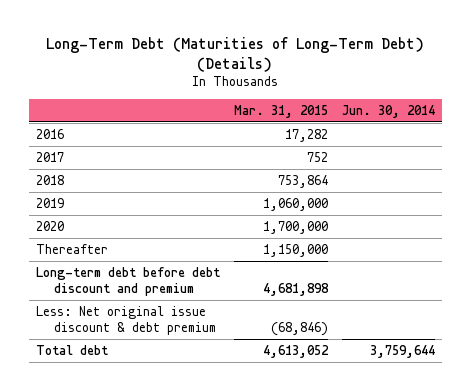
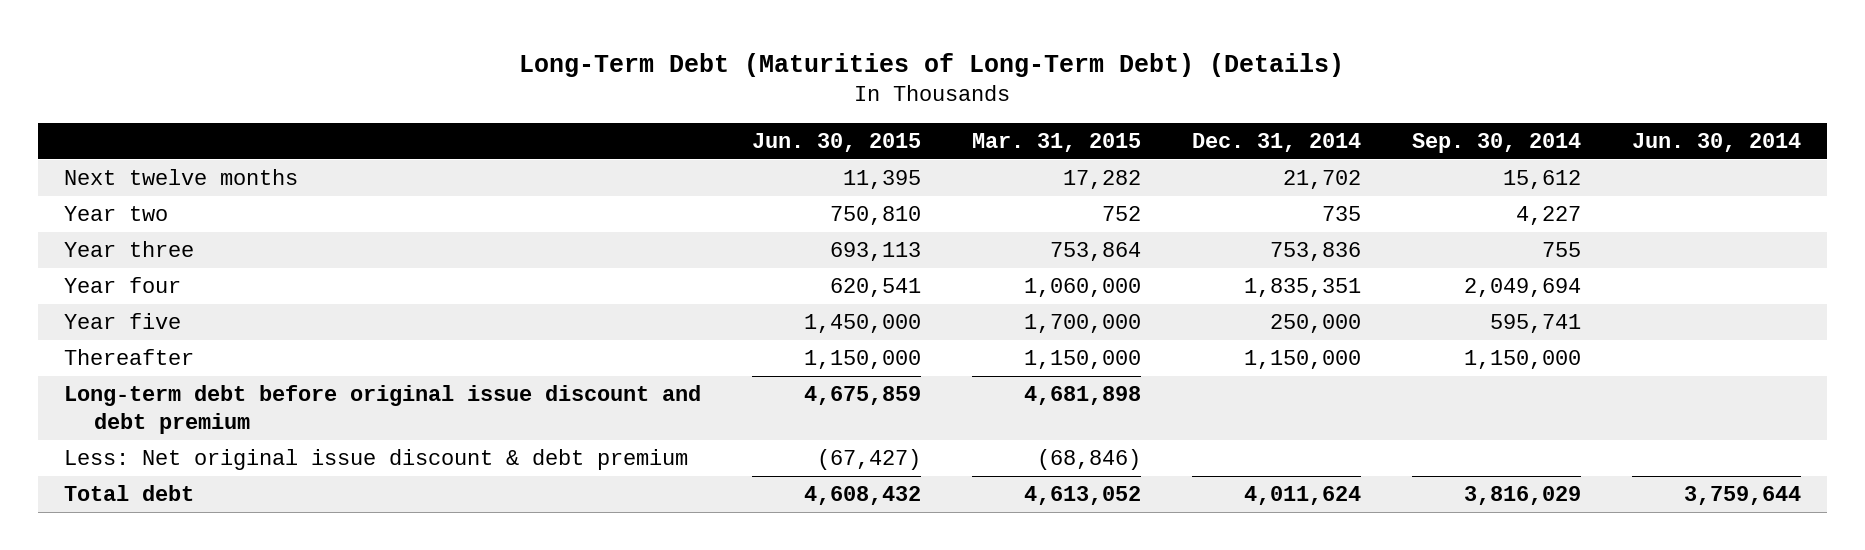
none -> [751,133,921,153] Jun. 30, 2015
none -> [1191,133,1361,153] Dec. 31, 2014
none -> [1412,133,1582,154] Sep. 30, 2014
[35,128,64,139] 2016 -> [63,169,298,186] Next twelve months
[35,151,64,162] 2017 -> [63,206,168,222] Year two
[35,174,64,185] 2018 -> [63,241,194,258] Year three
[35,197,64,208] 2019 -> [63,277,181,294] Year four
[35,220,64,231] 2020 -> [63,313,181,330] Year five
[35,266,220,297] Long-term debt before debt discount and premium -> [63,385,701,435] Long-term debt before original issue discount and debt premium

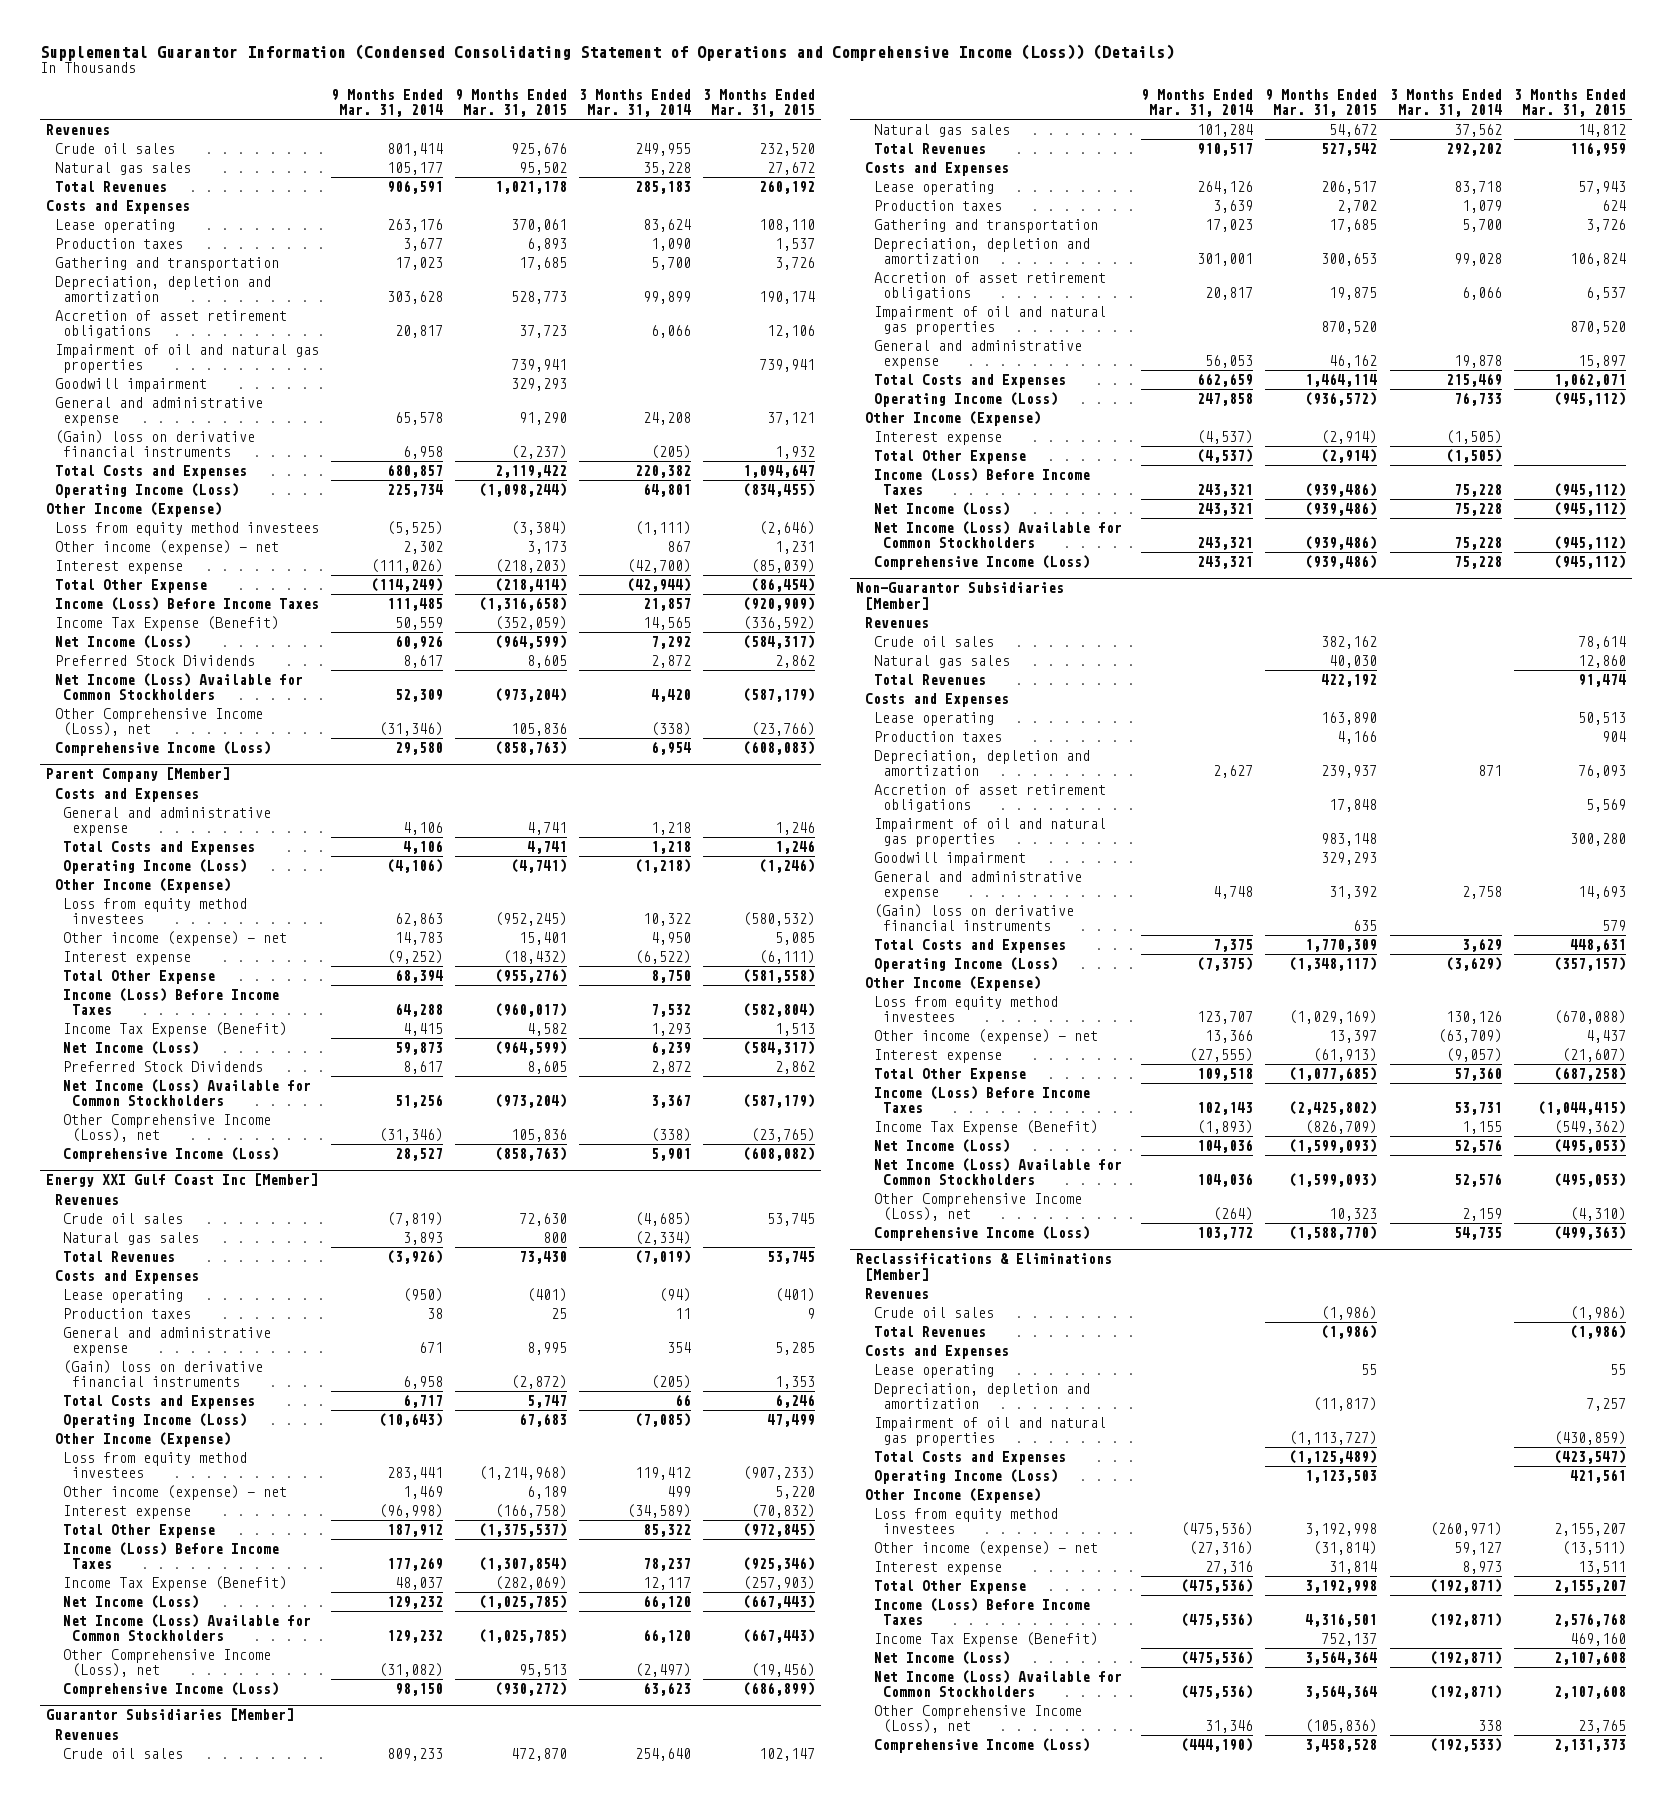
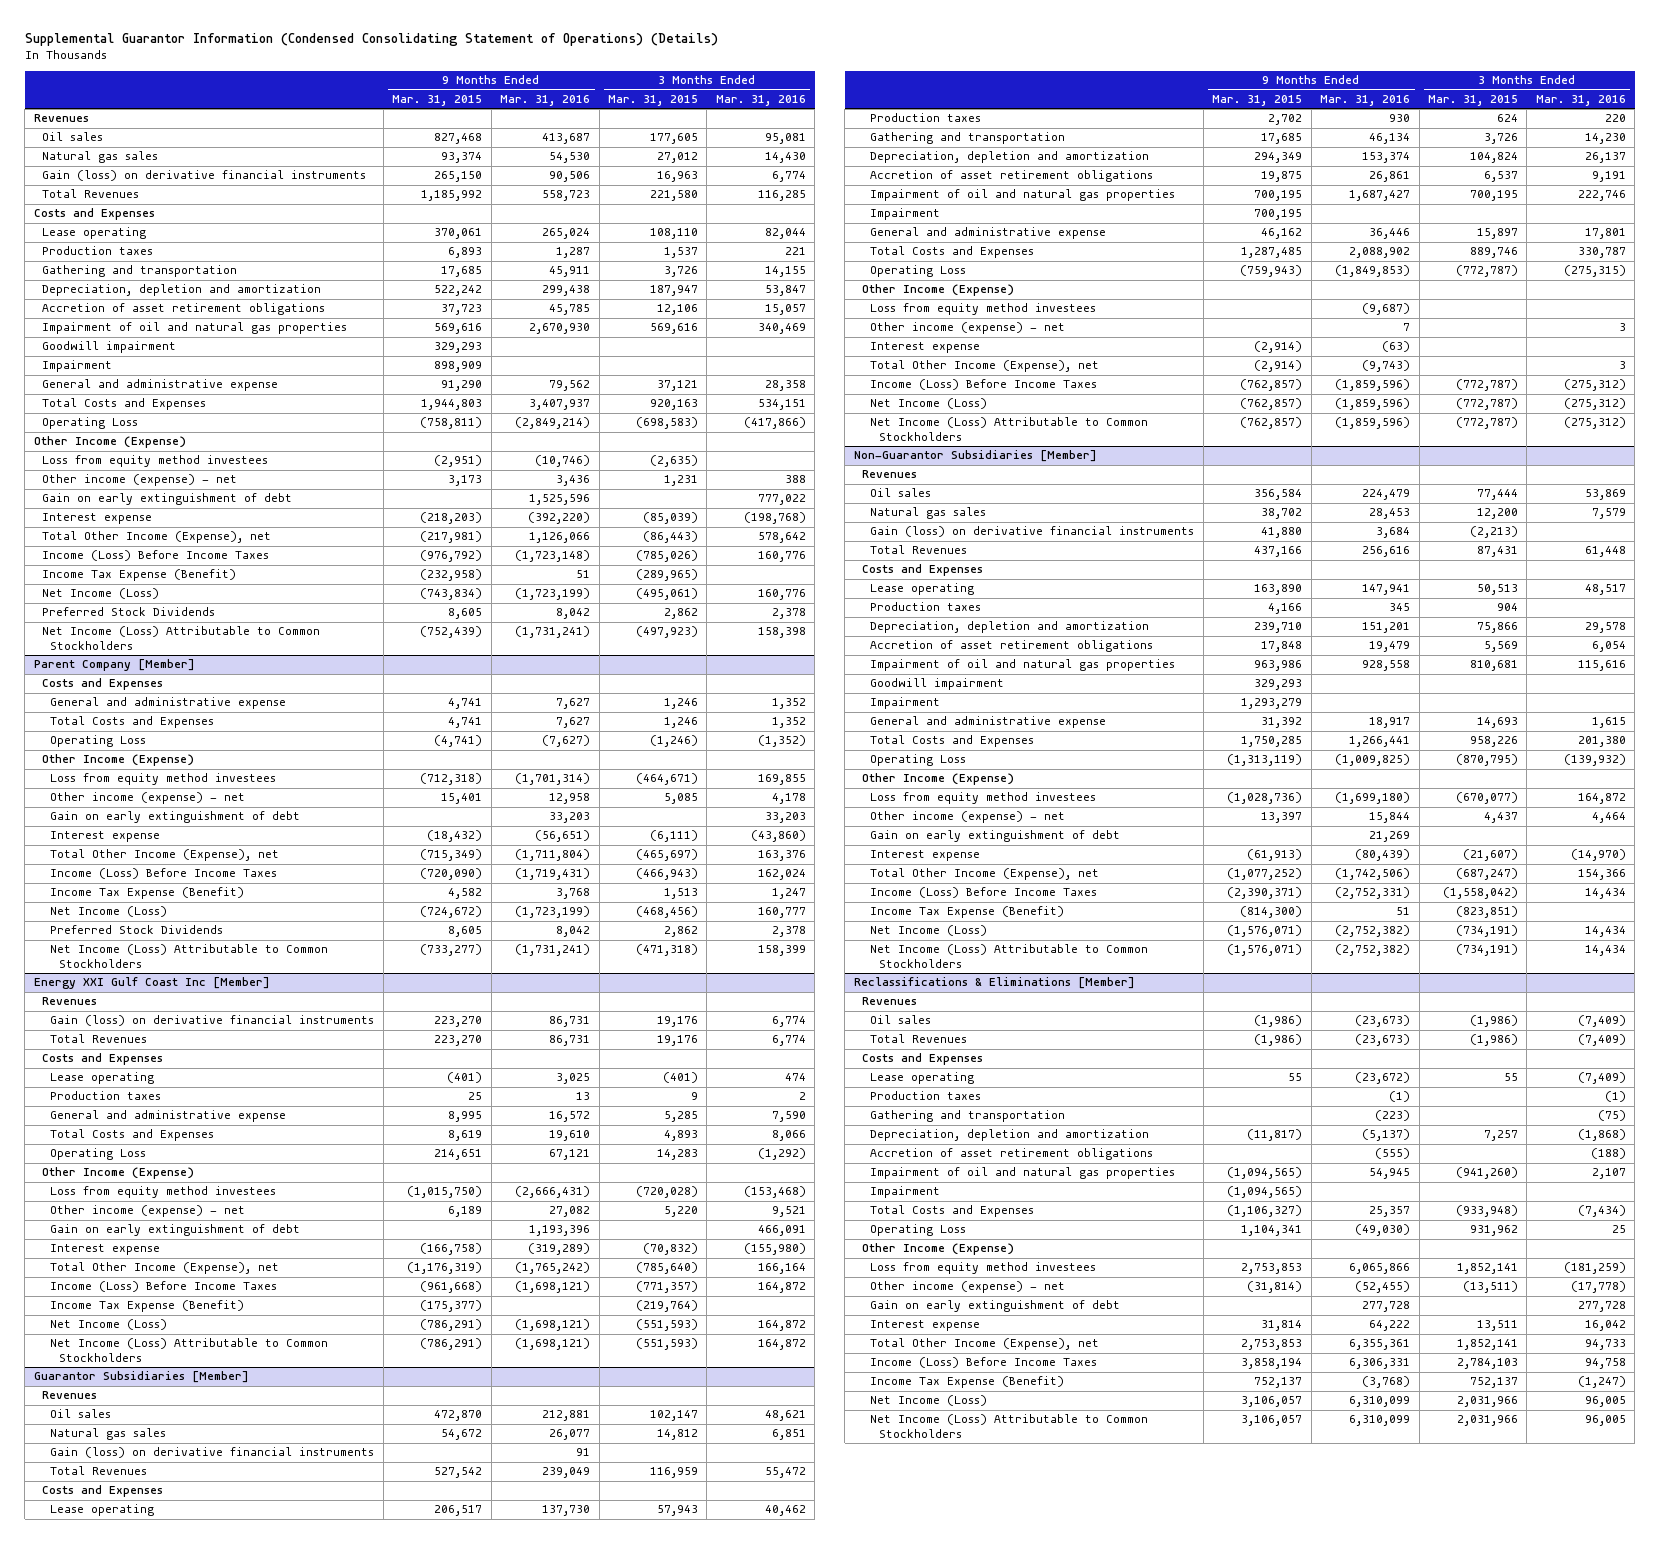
[39,43,1174,61] Supplemental Guarantor Information (Condensed Consolidating Statement of Operations and Comprehensive Income (Loss)) (Details) -> [24,33,718,47] Supplemental Guarantor Information (Condensed Consolidating Statement of Operations) (Details)
[330,89,443,118] 9 Months Ended Mar. 31, 2014 -> none
[579,89,692,118] 3 Months Ended Mar. 31, 2014 -> none
none -> [500,95,591,107] Mar. 31, 2016
none -> [715,95,806,107] Mar. 31, 2016
[54,142,175,154] Crude oil sales -> [41,132,103,142] Oil sales
[510,142,567,156] 925,676 -> [434,133,483,145] 827,468
[759,142,816,156] 232,520 -> [650,133,699,145] 177,605
[518,161,567,175] 95,502 -> [441,152,483,164] 93,374
[767,161,816,175] 27,672 -> [657,152,699,164] 27,012
none -> [41,170,366,182] Gain (loss) on derivative financial instruments
[494,180,567,194] 1,021,178 -> [421,190,483,202] 1,185,992
[759,179,816,194] 260,192 -> [650,190,699,202] 221,580
[510,291,567,305] 528,773 -> [434,285,483,297] 522,242
[759,291,816,305] 190,174 -> [650,285,699,297] 187,947
[510,359,567,373] 739,941 -> [434,323,483,335] 569,616
[759,359,816,373] 739,941 -> [650,323,699,335] 569,616
none -> [41,360,112,373] Impairment
[54,429,255,458] (Gain) loss on derivative financial instruments -> none
[494,464,567,478] 2,119,422 -> [421,399,483,411] 1,944,803
[743,463,816,478] 1,094,647 -> [650,399,699,411] 920,163
[54,482,239,498] Operating Income (Loss) -> [41,417,138,430] Operating Loss
[478,482,567,497] (1,098,244) -> [420,417,483,430] (758,811)
[743,482,816,497] (834,455) -> [636,417,699,430] (698,583)
[510,520,567,535] (3,384) -> [434,455,483,468] (2,951)
[759,520,816,535] (2,646) -> [650,455,699,468] (2,635)
none -> [41,493,292,506] Gain on early extinguishment of debt
[54,578,207,593] Total Other Expense -> [41,531,271,544] Total Other Income (Expense), net
[494,577,567,592] (218,414) -> [420,531,483,544] (217,981)
[751,577,816,592] (86,454) -> [643,531,699,544] (86,443)
[478,596,567,611] (1,316,658) -> [420,550,483,563] (976,792)
[743,596,816,611] (920,909) -> [636,550,699,563] (785,026)
[494,615,567,630] (352,059) -> [420,569,483,582] (232,958)
[743,615,816,630] (336,592) -> [636,569,699,582] (289,965)
[494,634,567,649] (964,599) -> [420,588,483,601] (743,834)
[743,634,816,649] (584,317) -> [636,588,699,601] (495,061)
[54,707,263,737] Other Comprehensive Income (Loss), net -> none
[54,740,271,756] Comprehensive Income (Loss) -> none
[54,672,303,701] Net Income (Loss) Available for Common Stockholders -> [41,626,320,650] Net Income (Loss) Attributable to Common Stockholders
[494,688,567,703] (973,204) -> [420,626,483,639] (752,439)
[743,688,816,703] (587,179) -> [636,626,699,639] (497,923)
[63,858,248,874] Operating Income (Loss) -> [50,735,147,748] Operating Loss
[494,912,567,927] (952,245) -> [420,773,483,786] (712,318)
[743,912,816,927] (580,532) -> [636,773,699,786] (464,671)
none -> [50,811,301,824] Gain on early extinguishment of debt
[63,969,216,984] Total Other Expense -> [50,849,280,862] Total Other Income (Expense), net
[494,968,567,983] (955,276) -> [420,849,483,862] (715,349)
[743,968,816,983] (581,558) -> [636,849,699,862] (465,697)
[494,1003,567,1018] (960,017) -> [420,868,483,881] (720,090)
[743,1003,816,1018] (582,804) -> [636,868,699,881] (466,943)
[494,1040,567,1055] (964,599) -> [420,906,483,919] (724,672)
[743,1040,816,1055] (584,317) -> [636,906,699,919] (468,456)
[63,1113,272,1143] Other Comprehensive Income (Loss), net -> none
[63,1146,280,1162] Comprehensive Income (Loss) -> none
[63,1078,312,1107] Net Income (Loss) Available for Common Stockholders -> [50,944,329,968] Net Income (Loss) Attributable to Common Stockholders
[494,1094,567,1109] (973,204) -> [420,944,483,957] (733,277)
[743,1094,816,1109] (587,179) -> [636,944,699,957] (471,318)
[63,1212,184,1224] Crude oil sales -> none
[63,1231,200,1245] Natural gas sales -> none
none -> [50,1015,375,1027] Gain (loss) on derivative financial instruments
[518,1250,567,1264] 73,430 -> [434,1035,483,1047] 223,270
[767,1250,816,1264] 53,745 -> [657,1035,699,1047] 19,176
[63,1359,264,1388] (Gain) loss on derivative financial instruments -> none
[526,1394,567,1408] 5,747 -> [448,1130,483,1142] 8,619
[775,1393,816,1408] 6,246 -> [664,1130,699,1142] 4,893
[63,1412,248,1428] Operating Income (Loss) -> [50,1148,147,1161] Operating Loss
[518,1412,567,1427] 67,683 -> [434,1149,483,1161] 214,651
[767,1413,816,1427] 47,499 -> [657,1149,699,1161] 14,283
[478,1466,567,1481] (1,214,968) -> [407,1186,483,1199] (1,015,750)
[743,1466,816,1481] (907,233) -> [636,1186,699,1199] (720,028)
none -> [50,1224,301,1237] Gain on early extinguishment of debt
[63,1648,272,1678] Other Comprehensive Income (Loss), net -> none
[63,1681,280,1697] Comprehensive Income (Loss) -> none
[63,1523,216,1538] Total Other Expense -> [50,1262,280,1275] Total Other Income (Expense), net
[478,1522,567,1537] (1,375,537) -> [407,1262,483,1275] (1,176,319)
[743,1522,816,1537] (972,845) -> [636,1262,699,1275] (785,640)
[478,1557,567,1572] (1,307,854) -> [420,1281,483,1294] (961,668)
[743,1557,816,1572] (925,346) -> [636,1281,699,1294] (771,357)
[494,1575,567,1590] (282,069) -> [420,1300,483,1313] (175,377)
[743,1575,816,1590] (257,903) -> [636,1300,699,1313] (219,764)
[478,1594,567,1609] (1,025,785) -> [420,1319,483,1332] (786,291)
[743,1594,816,1609] (667,443) -> [636,1319,699,1332] (551,593)
[63,1613,312,1642] Net Income (Loss) Available for Common Stockholders -> [50,1338,329,1362] Net Income (Loss) Attributable to Common Stockholders
[478,1629,567,1644] (1,025,785) -> [420,1338,483,1351] (786,291)
[743,1629,816,1644] (667,443) -> [636,1338,699,1351] (551,593)
[63,1747,184,1759] Crude oil sales -> [50,1409,112,1419] Oil sales
none -> [50,1447,375,1459] Gain (loss) on derivative financial instruments
[1321,253,1378,267] 300,653 -> [1254,152,1303,164] 294,349
[1569,253,1626,267] 106,824 -> [1469,152,1518,164] 104,824
[1321,321,1378,335] 870,520 -> [1254,190,1303,202] 700,195
[1569,321,1626,335] 870,520 -> [1469,190,1518,202] 700,195
none -> [870,208,941,221] Impairment
[1305,372,1378,387] 1,464,114 -> [1241,247,1303,259] 1,287,485
[1553,372,1626,387] 1,062,071 -> [1469,247,1518,259] 889,746
[873,391,1058,407] Operating Income (Loss) -> [870,265,967,278] Operating Loss
[1305,391,1378,406] (936,572) -> [1240,265,1303,278] (759,943)
[1553,391,1626,406] (945,112) -> [1455,265,1518,278] (772,787)
none -> [870,303,1097,316] Loss from equity method investees
none -> [870,322,1066,335] Other income (expense) - net
[873,554,1090,570] Comprehensive Income (Loss) -> none
[873,449,1026,464] Total Other Expense -> [870,360,1100,373] Total Other Income (Expense), net
[1305,483,1378,498] (939,486) -> [1240,379,1303,392] (762,857)
[1553,483,1626,498] (945,112) -> [1455,379,1518,392] (772,787)
[1305,501,1378,516] (939,486) -> [1240,398,1303,411] (762,857)
[1553,501,1626,516] (945,112) -> [1455,398,1518,411] (772,787)
[873,520,1122,549] Net Income (Loss) Available for Common Stockholders -> [870,417,1149,441] Net Income (Loss) Attributable to Common Stockholders
[1305,536,1378,551] (939,486) -> [1240,417,1303,430] (762,857)
[1553,536,1626,551] (945,112) -> [1455,417,1518,430] (772,787)
[873,635,994,647] Crude oil sales -> [870,488,932,498] Oil sales
[1321,635,1378,649] 382,162 -> [1254,489,1303,501] 356,584
[1577,635,1626,649] 78,614 -> [1476,489,1518,501] 77,444
[1329,654,1378,668] 40,030 -> [1261,508,1303,520] 38,702
[1577,654,1626,668] 12,860 -> [1476,508,1518,520] 12,200
none -> [870,526,1195,538] Gain (loss) on derivative financial instruments
[1321,673,1378,687] 422,192 -> [1254,546,1303,558] 437,166
[1577,673,1626,687] 91,474 -> [1476,546,1518,558] 87,431
[1321,765,1378,779] 239,937 -> [1254,622,1303,634] 239,710
[1577,765,1626,779] 76,093 -> [1476,622,1518,634] 75,866
[1321,833,1378,847] 983,148 -> [1254,660,1303,672] 963,986
[1569,833,1626,847] 300,280 -> [1469,660,1518,672] 810,681
none -> [870,697,941,710] Impairment
[873,903,1074,932] (Gain) loss on derivative financial instruments -> none
[1305,938,1378,952] 1,770,309 -> [1241,736,1303,748] 1,750,285
[1569,937,1626,952] 448,631 -> [1469,736,1518,748] 958,226
[873,956,1058,972] Operating Income (Loss) -> [870,754,967,767] Operating Loss
[1289,956,1378,971] (1,348,117) -> [1227,754,1303,767] (1,313,119)
[1553,956,1626,971] (357,157) -> [1455,754,1518,767] (870,795)
[1289,1010,1378,1025] (1,029,169) -> [1227,792,1303,805] (1,028,736)
[1553,1010,1626,1025] (670,088) -> [1455,792,1518,805] (670,077)
none -> [870,830,1121,843] Gain on early extinguishment of debt
[873,1192,1082,1222] Other Comprehensive Income (Loss), net -> none
[873,1225,1090,1241] Comprehensive Income (Loss) -> none
[873,1067,1026,1082] Total Other Expense -> [870,868,1100,881] Total Other Income (Expense), net
[1289,1066,1378,1081] (1,077,685) -> [1227,868,1303,881] (1,077,252)
[1553,1066,1626,1081] (687,258) -> [1455,868,1518,881] (687,247)
[1289,1101,1378,1116] (2,425,802) -> [1227,887,1303,900] (2,390,371)
[1537,1101,1626,1116] (1,044,415) -> [1442,887,1518,900] (1,558,042)
[1305,1119,1378,1134] (826,709) -> [1240,906,1303,919] (814,300)
[1553,1119,1626,1134] (549,362) -> [1455,906,1518,919] (823,851)
[1289,1138,1378,1153] (1,599,093) -> [1227,925,1303,938] (1,576,071)
[1553,1138,1626,1153] (495,053) -> [1455,925,1518,938] (734,191)
[873,1157,1122,1186] Net Income (Loss) Available for Common Stockholders -> [870,944,1149,968] Net Income (Loss) Attributable to Common Stockholders
[1289,1173,1378,1188] (1,599,093) -> [1227,944,1303,957] (1,576,071)
[1553,1173,1626,1188] (495,053) -> [1455,944,1518,957] (734,191)
[873,1306,994,1318] Crude oil sales -> [870,1015,932,1025] Oil sales
none -> [870,1091,982,1101] Production taxes
none -> [870,1110,1066,1123] Gathering and transportation
none -> [870,1148,1154,1161] Accretion of asset retirement obligations
[1289,1431,1378,1446] (1,113,727) -> [1227,1167,1303,1180] (1,094,565)
[1553,1431,1626,1446] (430,859) -> [1455,1167,1518,1180] (941,260)
none -> [870,1186,941,1199] Impairment
[1289,1449,1378,1464] (1,125,489) -> [1227,1205,1303,1218] (1,106,327)
[1553,1449,1626,1464] (423,547) -> [1455,1205,1518,1218] (933,948)
[873,1468,1058,1484] Operating Income (Loss) -> [870,1224,967,1237] Operating Loss
[1305,1469,1378,1483] 1,123,503 -> [1241,1225,1303,1237] 1,104,341
[1569,1468,1626,1483] 421,561 -> [1469,1225,1518,1237] 931,962
[1305,1523,1378,1537] 3,192,998 -> [1241,1263,1303,1275] 2,753,853
[1553,1523,1626,1537] 2,155,207 -> [1456,1263,1518,1275] 1,852,141
none -> [870,1300,1121,1313] Gain on early extinguishment of debt
[873,1704,1082,1734] Other Comprehensive Income (Loss), net -> none
[873,1737,1090,1753] Comprehensive Income (Loss) -> none
[873,1579,1026,1594] Total Other Expense -> [870,1338,1100,1351] Total Other Income (Expense), net
[1305,1579,1378,1593] 3,192,998 -> [1241,1339,1303,1351] 2,753,853
[1553,1579,1626,1593] 2,155,207 -> [1456,1339,1518,1351] 1,852,141
[1305,1613,1378,1628] 4,316,501 -> [1241,1358,1303,1370] 3,858,194
[1553,1613,1626,1628] 2,576,768 -> [1456,1358,1518,1370] 2,784,103
[1569,1632,1626,1646] 469,160 -> [1469,1377,1518,1389] 752,137
[1305,1650,1378,1665] 3,564,364 -> [1241,1396,1303,1408] 3,106,057
[1553,1650,1626,1665] 2,107,608 -> [1456,1396,1518,1408] 2,031,966
[873,1669,1122,1698] Net Income (Loss) Available for Common Stockholders -> [870,1414,1149,1438] Net Income (Loss) Attributable to Common Stockholders
[1305,1685,1378,1700] 3,564,364 -> [1241,1415,1303,1427] 3,106,057
[1553,1685,1626,1700] 2,107,608 -> [1456,1415,1518,1427] 2,031,966

